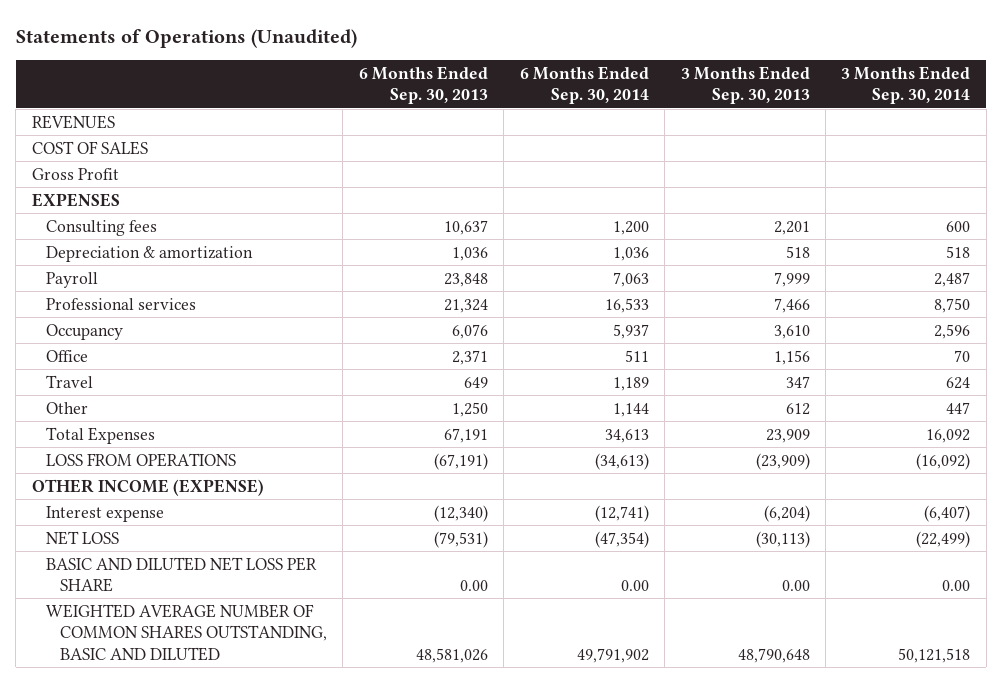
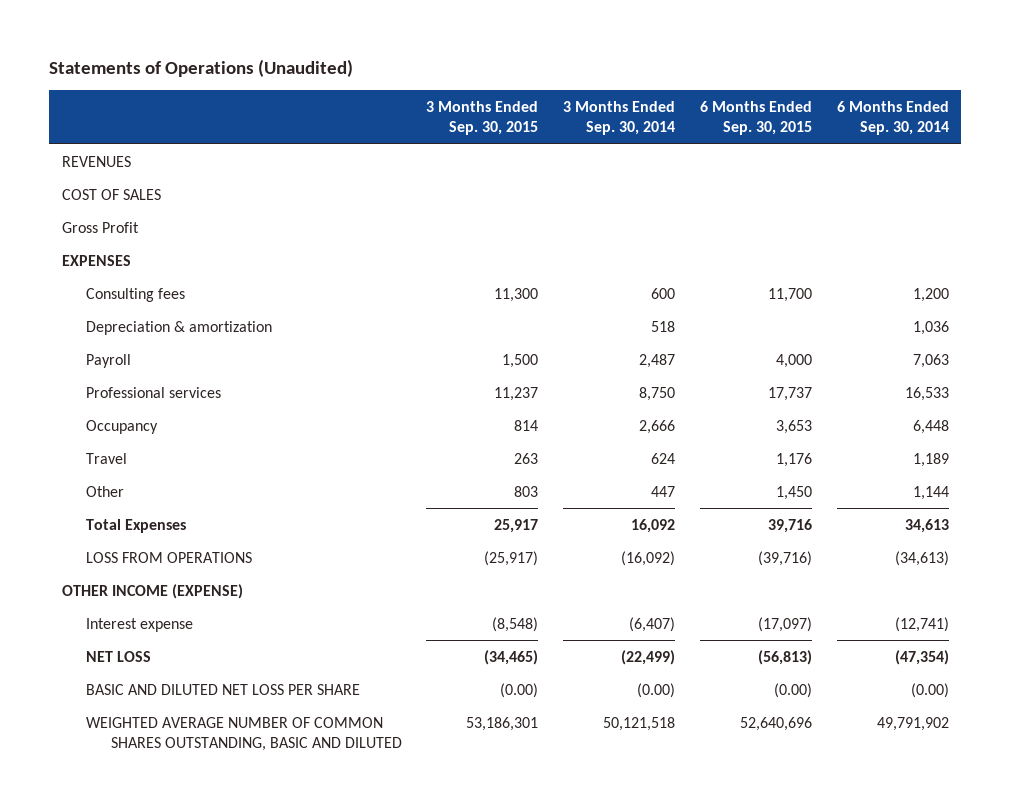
[358,65,488,105] 6 Months Ended Sep. 30, 2013 -> none
[680,65,810,105] 3 Months Ended Sep. 30, 2013 -> none
none -> [426,100,539,136] 3 Months Ended Sep. 30, 2015
none -> [699,100,812,136] 6 Months Ended Sep. 30, 2015
[45,349,88,362] Office -> none
[612,323,649,339] 5,937 -> [912,419,949,434] 6,448
[934,323,971,339] 2,596 -> [639,419,676,434] 2,666
[620,580,649,592] 0.00 -> [910,682,949,698] (0.00)
[942,580,971,592] 0.00 -> [637,682,676,698] (0.00)

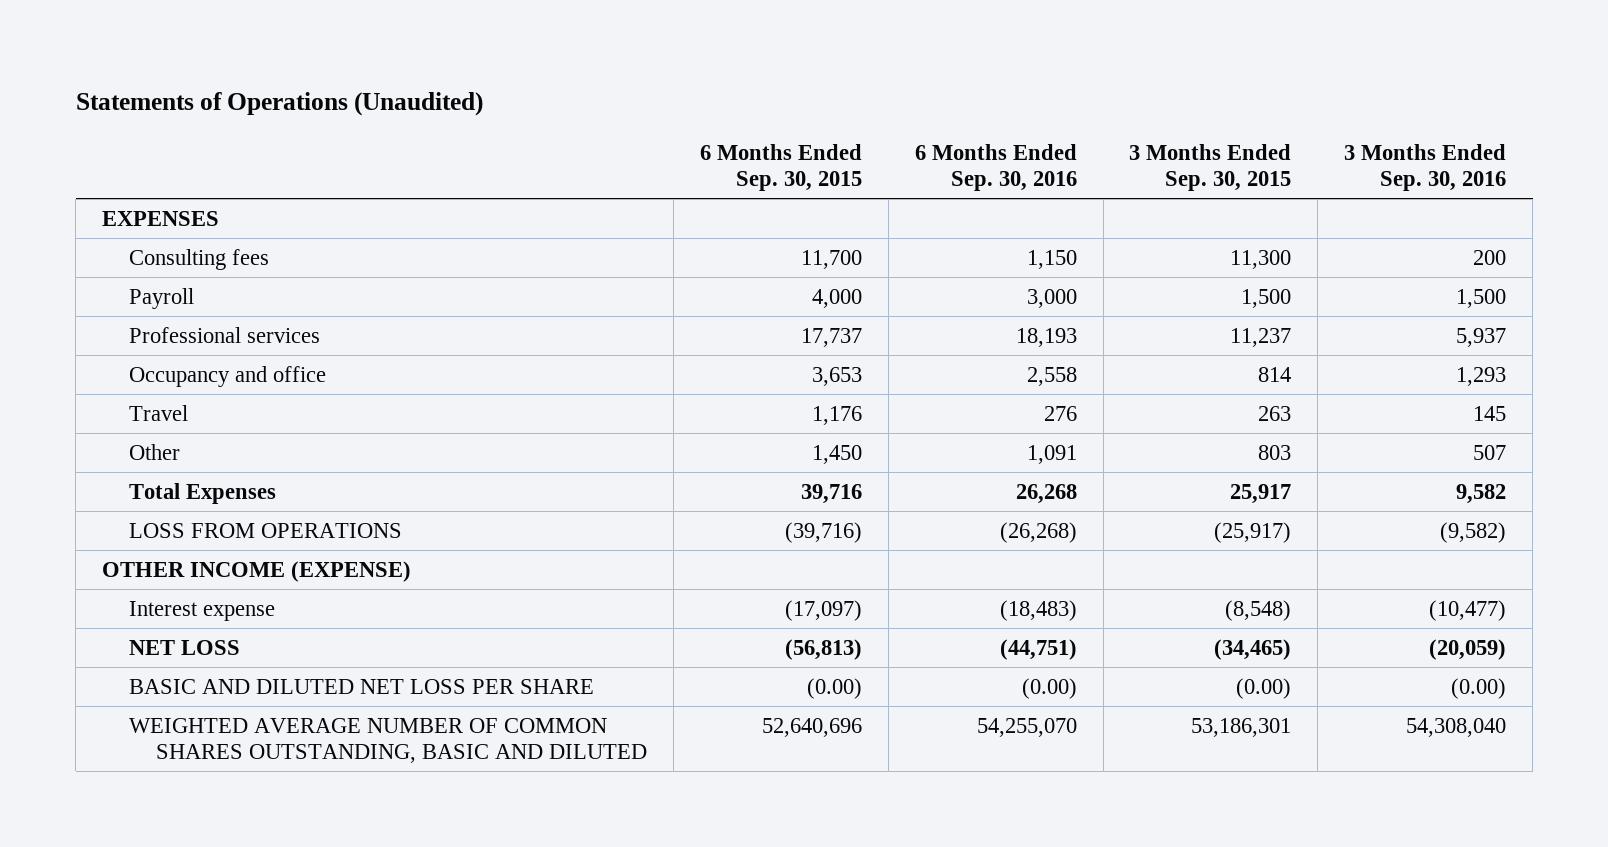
[563,100,676,136] 3 Months Ended Sep. 30, 2014 -> none
[836,100,949,136] 6 Months Ended Sep. 30, 2014 -> none
none -> [914,143,1077,191] 6 Months Ended Sep. 30, 2016
none -> [1344,143,1507,191] 3 Months Ended Sep. 30, 2016
[61,155,131,167] REVENUES -> none
[61,188,161,200] COST OF SALES -> none
[61,221,139,233] Gross Profit -> none
[86,320,273,335] Depreciation & amortization -> none
[86,419,159,434] Occupancy -> [129,365,327,387] Occupancy and office

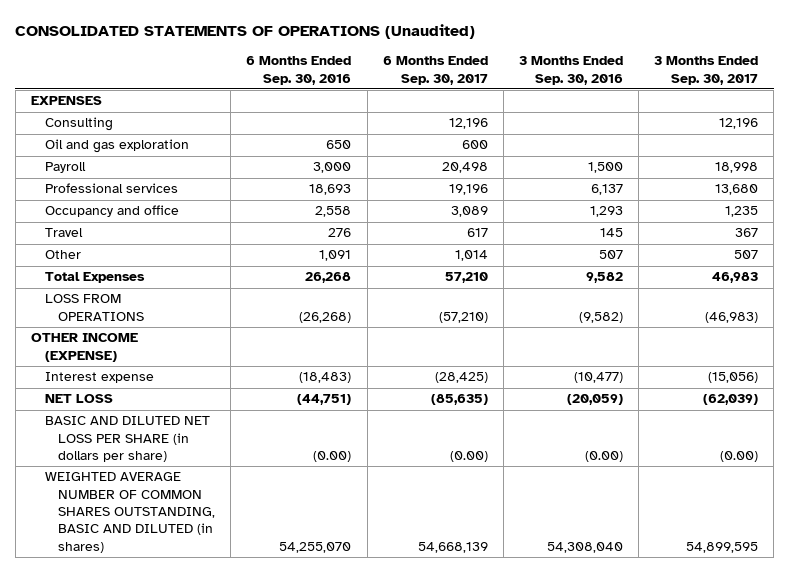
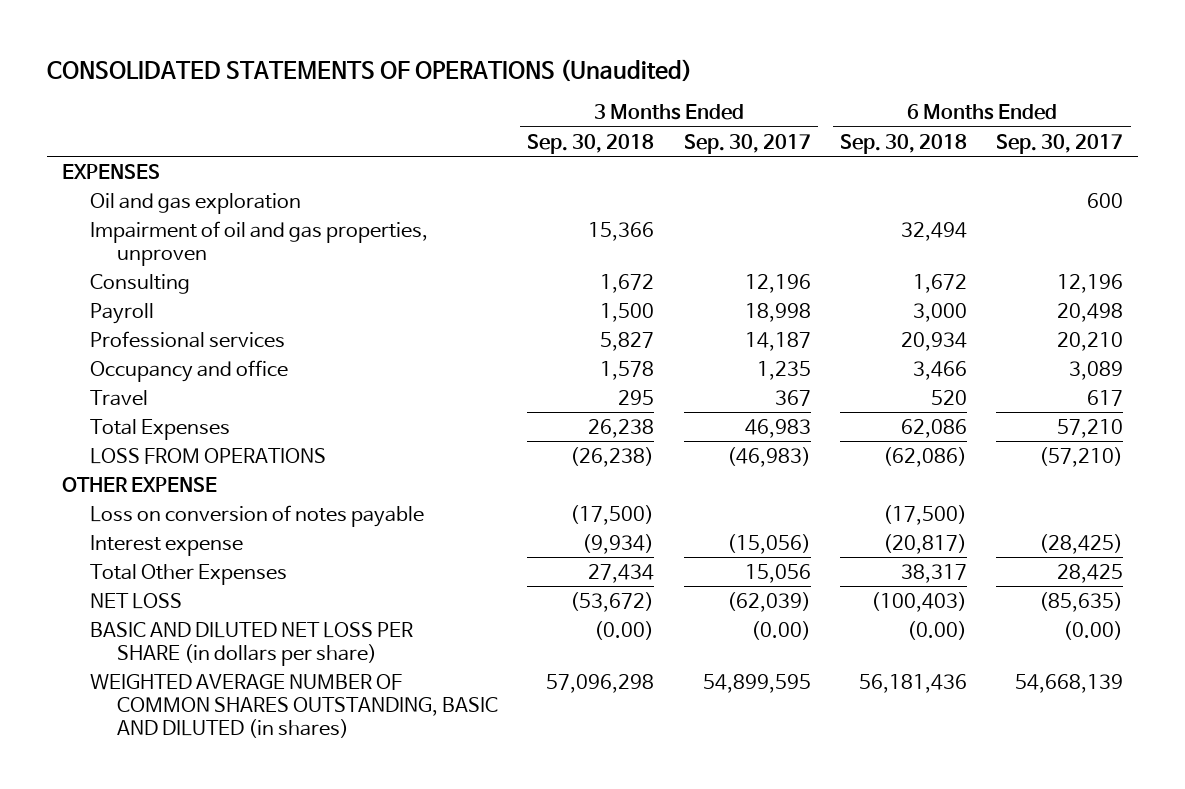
[246,56,352,85] 6 Months Ended Sep. 30, 2016 -> none
[519,56,624,85] 3 Months Ended Sep. 30, 2016 -> none
none -> [527,133,655,154] Sep. 30, 2018
none -> [840,133,968,154] Sep. 30, 2018
none -> [89,220,428,266] Impairment of oil and gas properties, unproven
[44,117,113,132] Consulting -> [89,273,190,294] Consulting
[448,184,488,196] 19,196 -> [1057,331,1124,351] 20,210
[715,184,759,196] 13,680 -> [744,331,811,351] 14,187
[44,250,81,260] Other -> none
[30,333,138,362] OTHER INCOME (EXPENSE) -> [61,476,217,492] OTHER EXPENSE
none -> [89,504,424,527] Loss on conversion of notes payable
none -> [89,563,287,585] Total Other Expenses

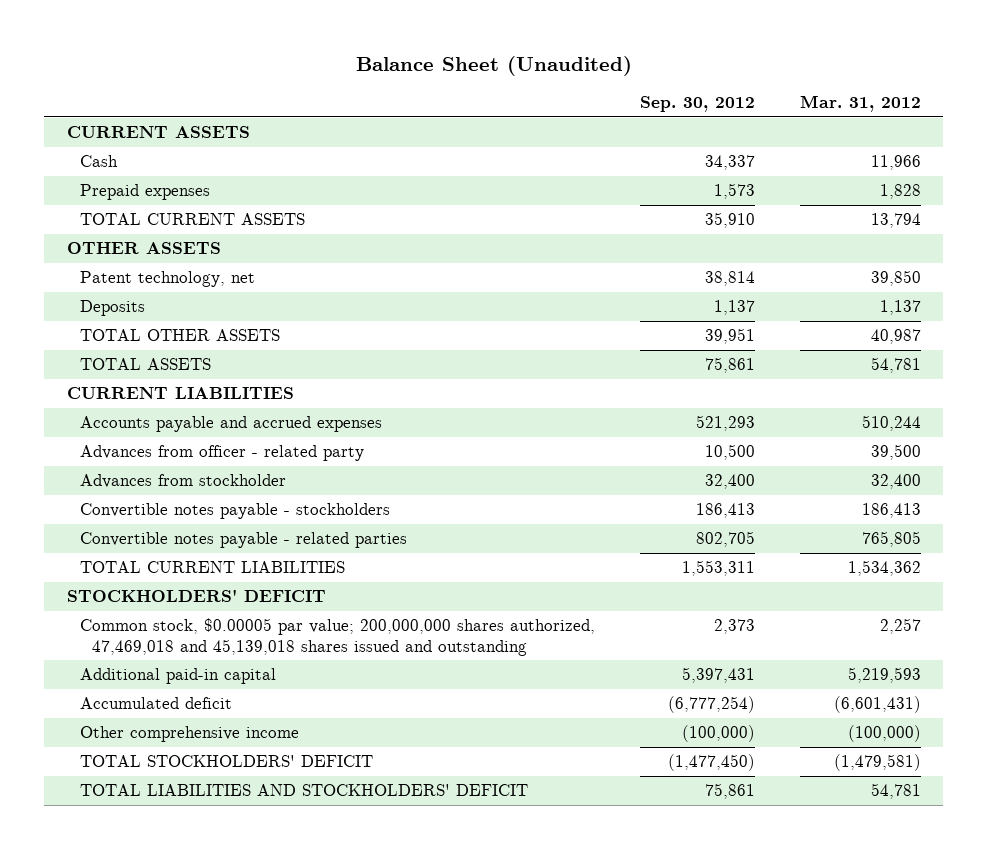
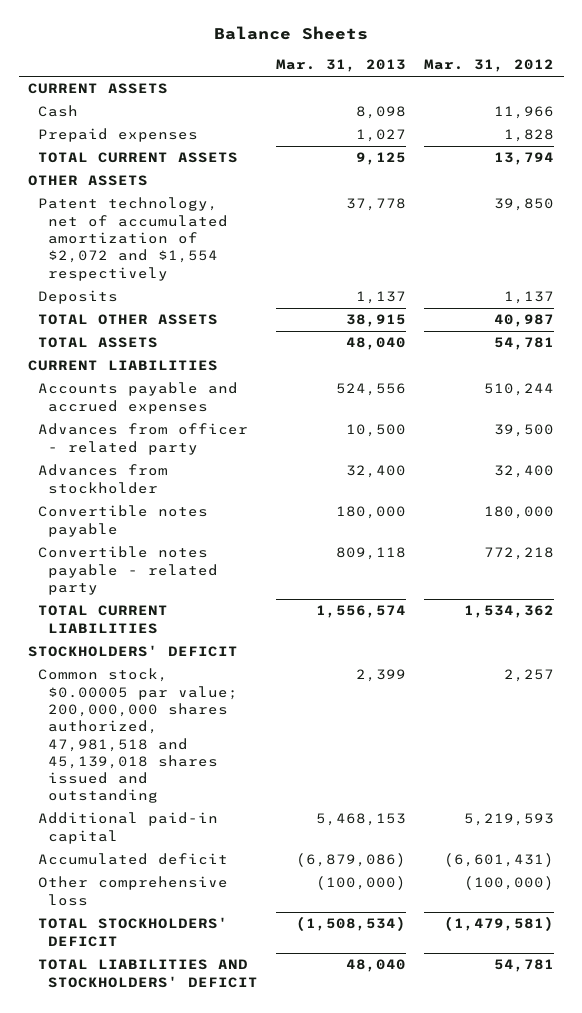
[355,55,632,76] Balance Sheet (Unaudited) -> [214,26,369,41] Balance Sheets
[639,96,755,113] Sep. 30, 2012 -> none
none -> [276,59,407,73] Mar. 31, 2013
[79,271,255,288] Patent technology, net -> [37,197,228,281] Patent technology, net of accumulated amortization of $2,072 and $1,554 respectively
[79,503,390,520] Convertible notes payable - stockholders -> [37,505,208,537] Convertible notes payable
[861,503,921,519] 186,413 -> [484,506,555,520] 180,000
[79,532,407,549] Convertible notes payable - related parties -> [37,546,218,595] Convertible notes payable - related party
[861,531,921,548] 765,805 -> [484,547,555,561] 772,218
[79,618,595,656] Common stock, $0.00005 par value; 200,000,000 shares authorized, 47,469,018 and 45,139,018 shares issued and outstanding -> [37,668,238,804] Common stock, $0.00005 par value; 200,000,000 shares authorized, 47,981,518 and 45,139,018 shares issued and outstanding
[79,726,299,743] Other comprehensive income -> [37,876,228,906] Other comprehensive loss

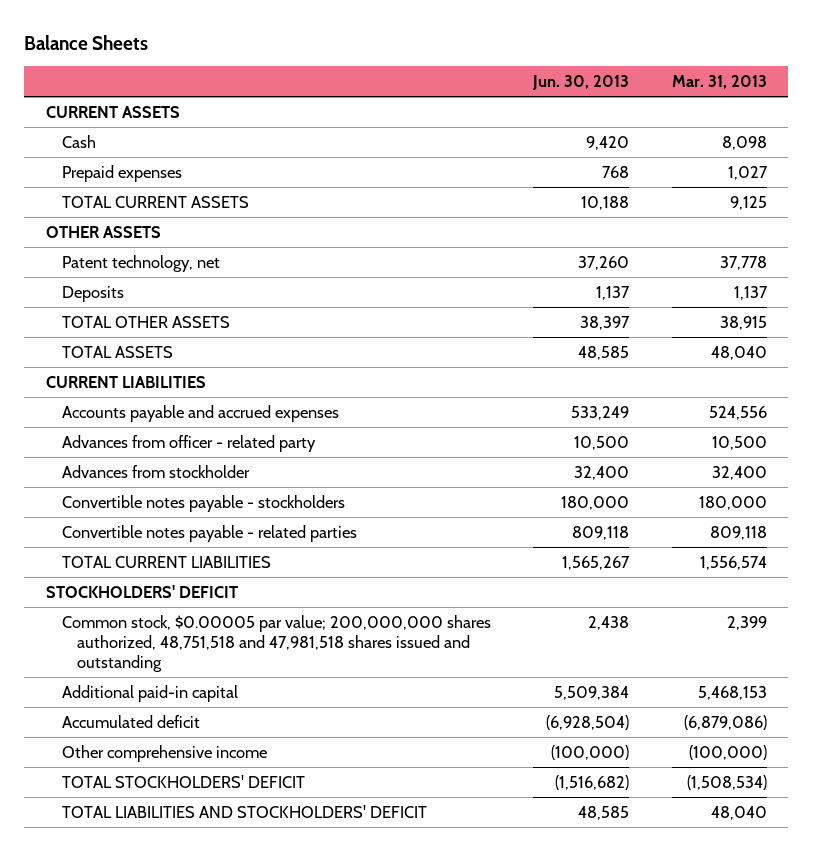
[424,59,555,73] Mar. 31, 2012 -> none
none -> [532,74,630,90] Jun. 30, 2013
[37,197,228,281] Patent technology, net of accumulated amortization of $2,072 and $1,554 respectively -> [61,254,220,272] Patent technology, net
[37,505,208,537] Convertible notes payable -> [61,494,345,512] Convertible notes payable - stockholders
[37,546,218,595] Convertible notes payable - related party -> [61,524,357,542] Convertible notes payable - related parties
[37,668,238,804] Common stock, $0.00005 par value; 200,000,000 shares authorized, 47,981,518 and 45,139,018 shares issued and outstanding -> [61,614,491,672] Common stock, $0.00005 par value; 200,000,000 shares authorized, 48,751,518 and 47,981,518 shares issued and outstanding
[37,876,228,906] Other comprehensive loss -> [61,744,267,762] Other comprehensive income

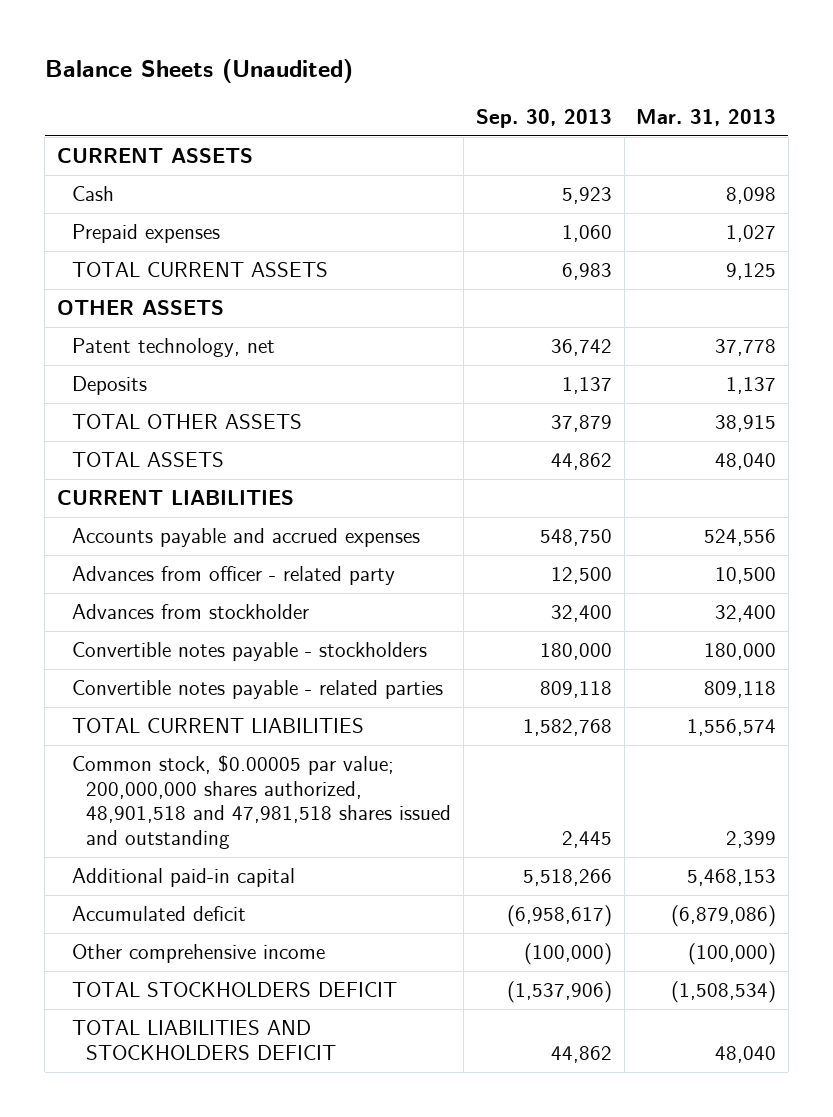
[24,34,149,50] Balance Sheets -> [44,58,353,83] Balance Sheets (Unaudited)
[532,74,630,90] Jun. 30, 2013 -> none
none -> [475,108,612,128] Sep. 30, 2013
[45,584,238,598] STOCKHOLDERS' DEFICIT -> none
[61,614,491,672] Common stock, $0.00005 par value; 200,000,000 shares authorized, 48,751,518 and 47,981,518 shares issued and outstanding -> [71,755,452,849] Common stock, $0.00005 par value; 200,000,000 shares authorized, 48,901,518 and 47,981,518 shares issued and outstanding
[61,774,305,788] TOTAL STOCKHOLDERS' DEFICIT -> [71,982,397,998] TOTAL STOCKHOLDERS DEFICIT
[61,804,427,818] TOTAL LIABILITIES AND STOCKHOLDERS' DEFICIT -> [71,1020,337,1060] TOTAL LIABILITIES AND STOCKHOLDERS DEFICIT

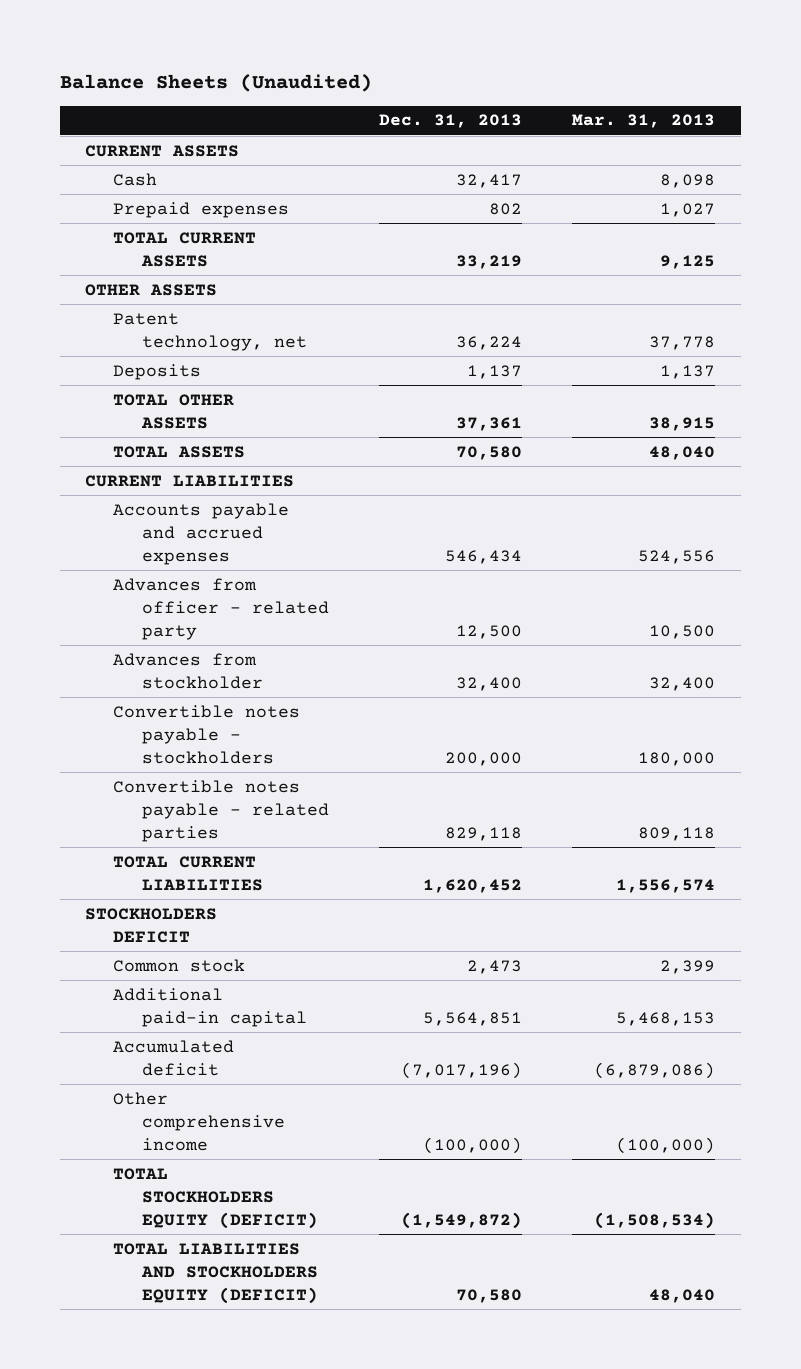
[475,108,612,128] Sep. 30, 2013 -> none
none -> [379,114,523,129] Dec. 31, 2013
none -> [85,907,218,943] STOCKHOLDERS DEFICIT
[71,755,452,849] Common stock, $0.00005 par value; 200,000,000 shares authorized, 48,901,518 and 47,981,518 shares issued and outstanding -> [113,958,246,972] Common stock
[71,982,397,998] TOTAL STOCKHOLDERS DEFICIT -> [113,1167,318,1229] TOTAL STOCKHOLDERS EQUITY (DEFICIT)
[71,1020,337,1060] TOTAL LIABILITIES AND STOCKHOLDERS DEFICIT -> [113,1242,318,1304] TOTAL LIABILITIES AND STOCKHOLDERS EQUITY (DEFICIT)

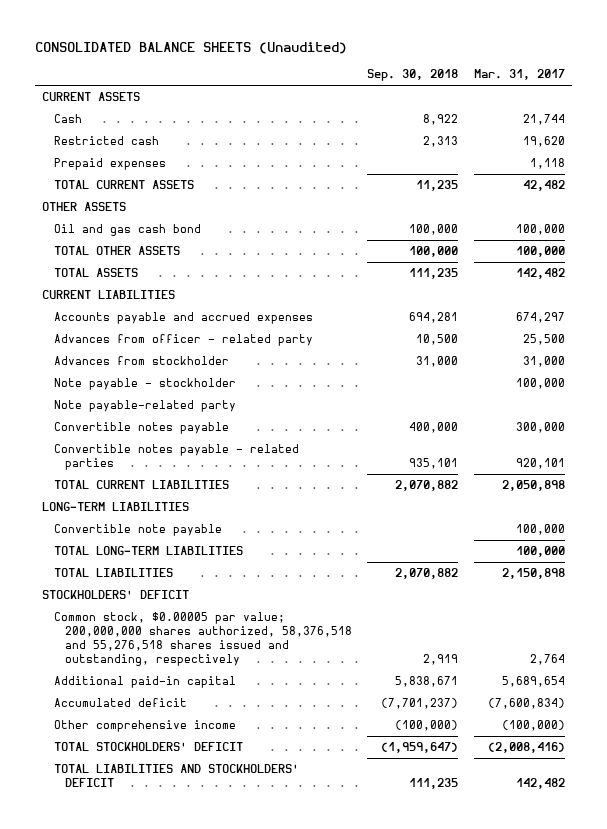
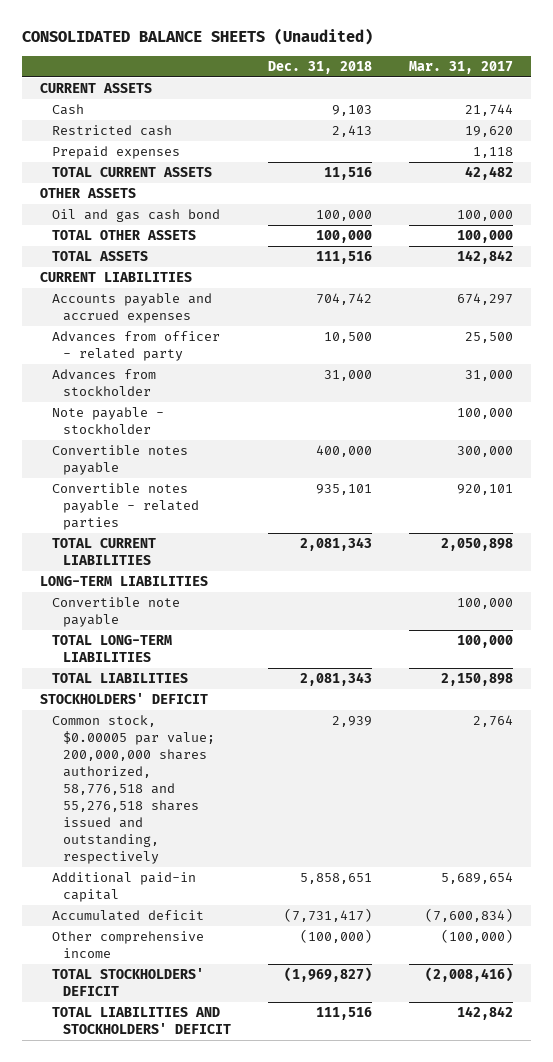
[367,69,459,82] Sep. 30, 2018 -> none
none -> [267,60,372,74] Dec. 31, 2018
[515,268,565,280] 142,482 -> [456,250,513,265] 142,842
[53,400,236,413] Note payable-related party -> none
[53,612,352,666] Common stock, $0.00005 par value; 200,000,000 shares authorized, 58,376,518 and 55,276,518 shares issued and outstanding, respectively -> [51,715,215,865] Common stock, $0.00005 par value; 200,000,000 shares authorized, 58,776,518 and 55,276,518 shares issued and outstanding, respectively
[515,778,565,790] 142,482 -> [456,1006,513,1021] 142,842

